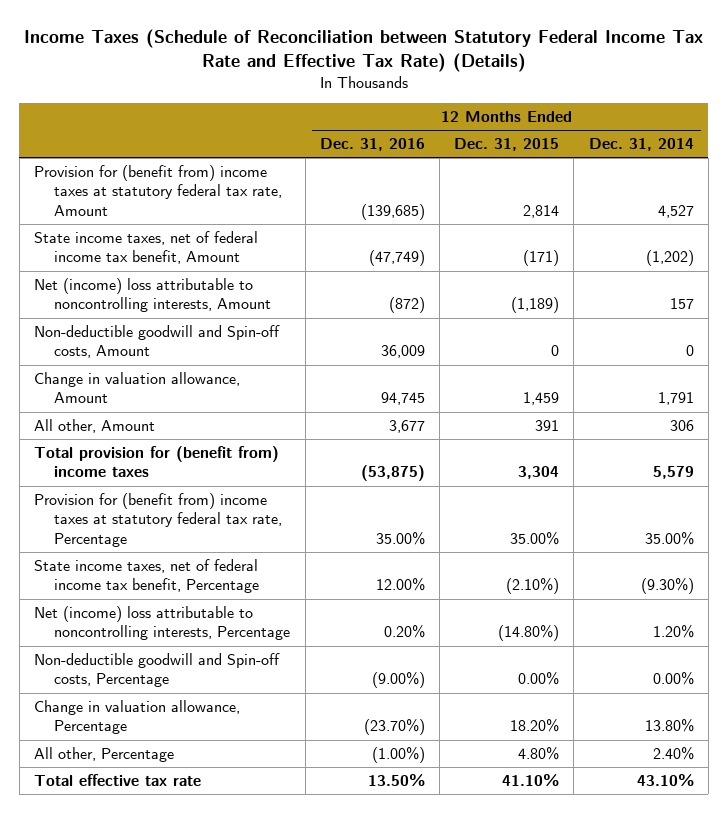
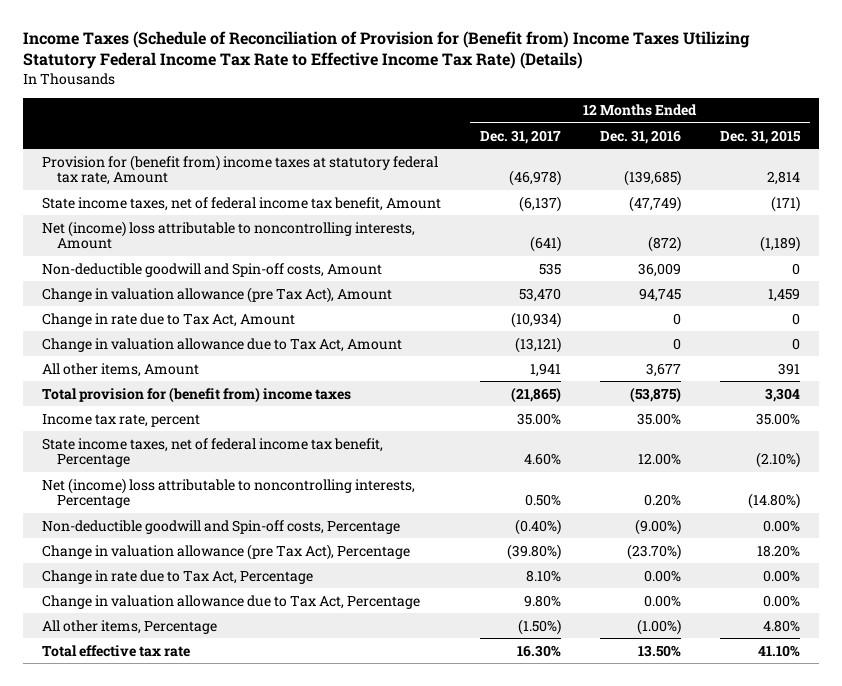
[23,29,703,72] Income Taxes (Schedule of Reconciliation between Statutory Federal Income Tax Rate and Effective Tax Rate) (Details) -> [22,30,750,70] Income Taxes (Schedule of Reconciliation of Provision for (Benefit from) Income Taxes Utilizing Statutory Federal Income Tax Rate to Effective Income Tax Rate) (Details)
[588,138,694,152] Dec. 31, 2014 -> none
none -> [480,129,562,144] Dec. 31, 2017
[34,371,241,404] Change in valuation allowance, Amount -> [42,286,393,303] Change in valuation allowance (pre Tax Act), Amount
none -> [42,312,296,327] Change in rate due to Tax Act, Amount
none -> [42,337,403,352] Change in valuation allowance due to Tax Act, Amount
[34,418,156,433] All other, Amount -> [42,362,200,377] All other items, Amount
[34,492,283,547] Provision for (benefit from) income taxes at statutory federal tax rate, Percentage -> [42,413,201,427] Income tax rate, percent
[34,699,241,735] Change in valuation allowance, Percentage -> [42,543,411,560] Change in valuation allowance (pre Tax Act), Percentage
none -> [42,569,314,584] Change in rate due to Tax Act, Percentage
none -> [42,594,421,609] Change in valuation allowance due to Tax Act, Percentage
[34,746,175,762] All other, Percentage -> [42,619,218,634] All other items, Percentage

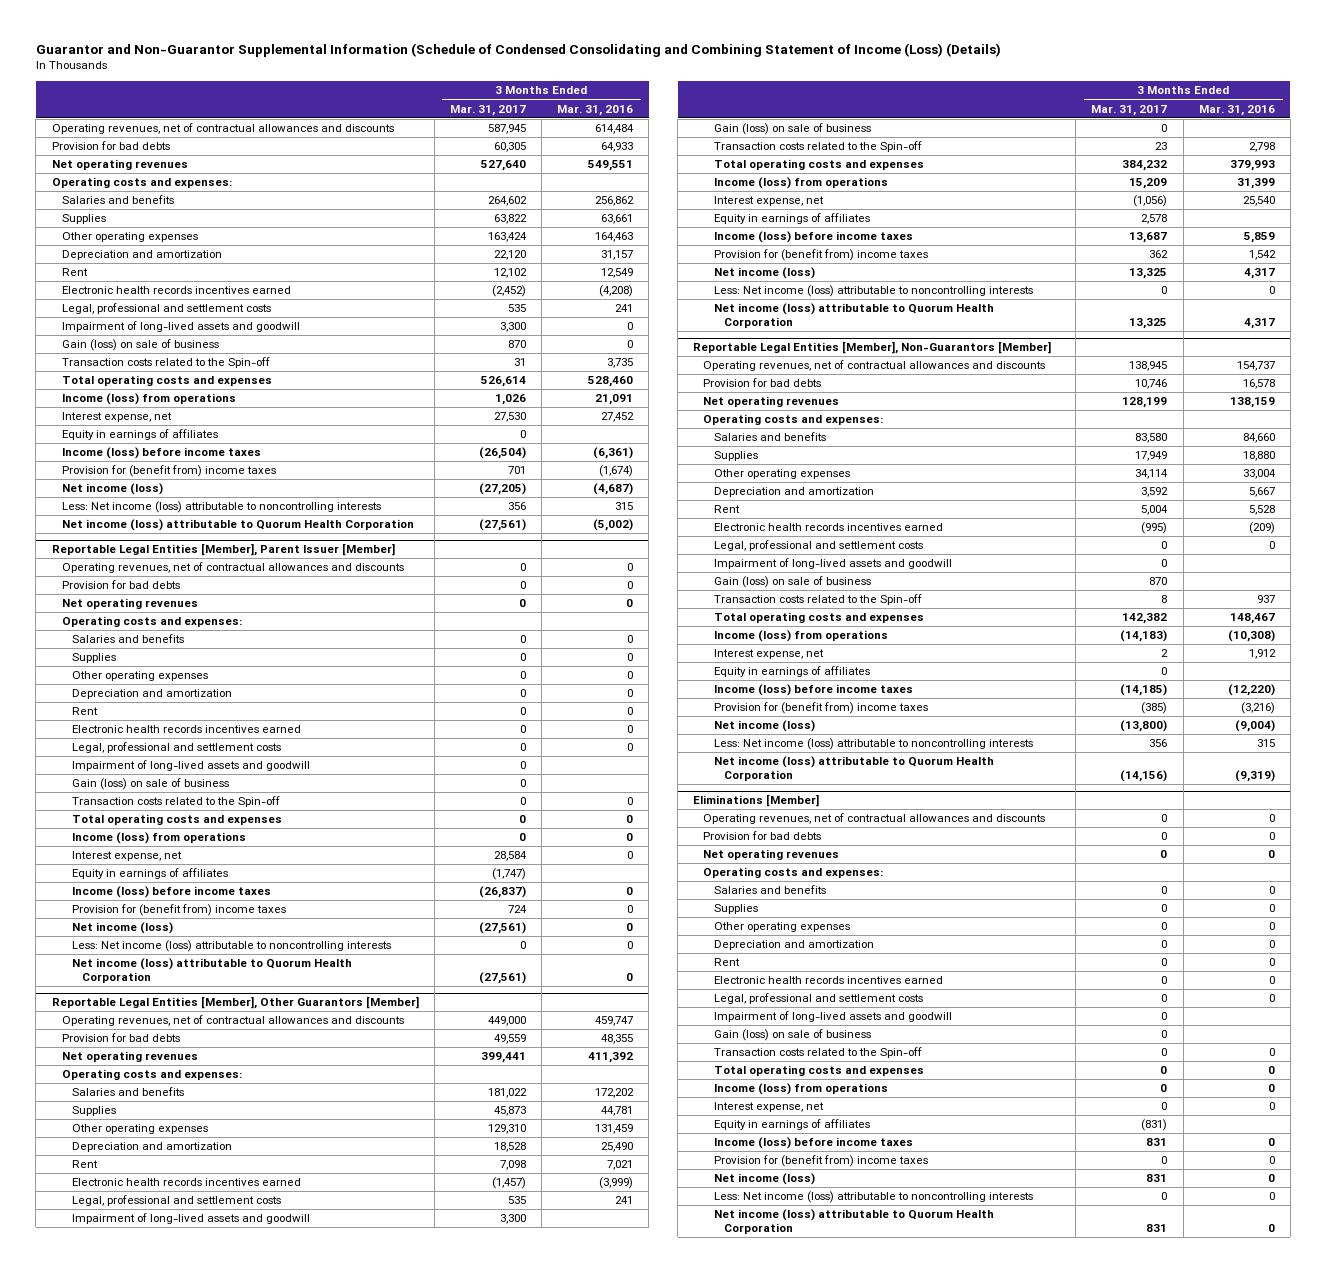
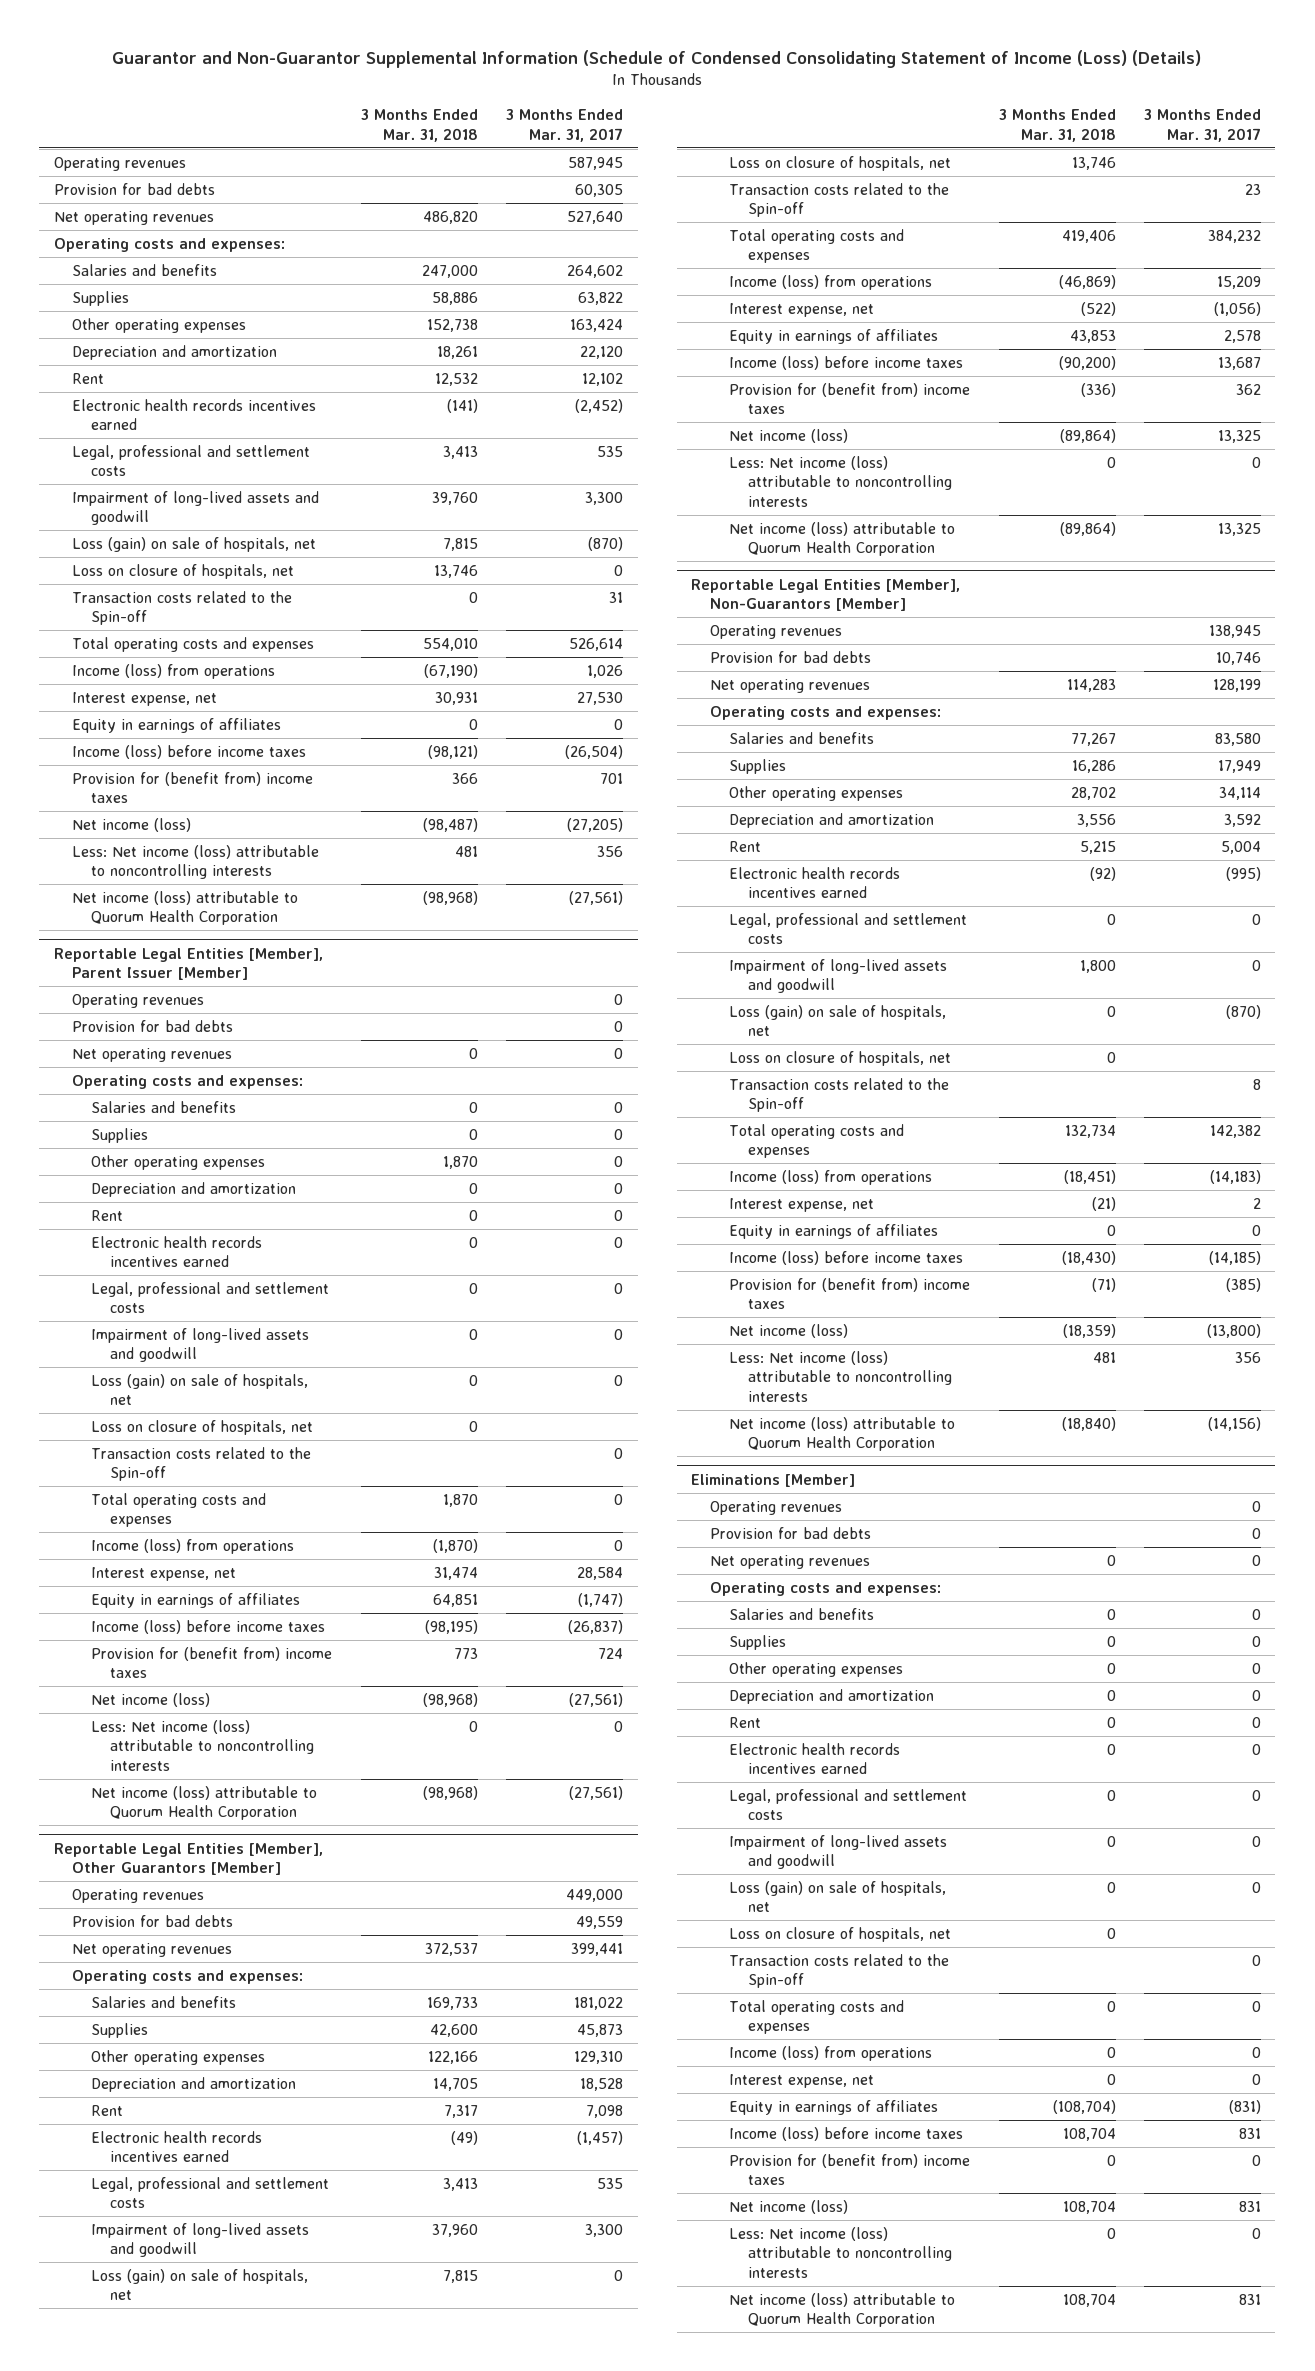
[35,42,1001,57] Guarantor and Non-Guarantor Supplemental Information (Schedule of Condensed Consolidating and Combining Statement of Income (Loss) (Details) -> [112,49,1202,68] Guarantor and Non-Guarantor Supplemental Information (Schedule of Condensed Consolidating Statement of Income (Loss) (Details)
[557,104,634,116] Mar. 31, 2016 -> none
none -> [360,108,478,142] 3 Months Ended Mar. 31, 2018
[51,123,394,135] Operating revenues, net of contractual allowances and discounts -> [53,156,186,171] Operating revenues
[61,339,219,352] Gain (loss) on sale of business -> [72,536,317,552] Loss (gain) on sale of hospitals, net
[507,340,526,349] 870 -> [588,536,624,551] (870)
none -> [72,563,295,579] Loss on closure of hospitals, net
[61,562,404,574] Operating revenues, net of contractual allowances and discounts -> [72,993,205,1008] Operating revenues
[72,778,230,791] Gain (loss) on sale of business -> [91,1373,309,1406] Loss (gain) on sale of hospitals, net
none -> [91,1419,314,1435] Loss on closure of hospitals, net
[61,1015,404,1027] Operating revenues, net of contractual allowances and discounts -> [72,1888,205,1903] Operating revenues
[713,123,871,136] Gain (loss) on sale of business -> [91,2268,309,2301] Loss (gain) on sale of hospitals, net
none -> [729,155,952,171] Loss on closure of hospitals, net
[703,360,1046,372] Operating revenues, net of contractual allowances and discounts -> [710,624,843,639] Operating revenues
[713,576,871,589] Gain (loss) on sale of business -> [729,1004,947,1037] Loss (gain) on sale of hospitals, net
[1149,577,1168,586] 870 -> [1226,1004,1262,1019] (870)
none -> [729,1050,952,1066] Loss on closure of hospitals, net
[703,813,1046,825] Operating revenues, net of contractual allowances and discounts -> [710,1500,843,1515] Operating revenues
[713,1029,871,1042] Gain (loss) on sale of business -> [729,1880,947,1913] Loss (gain) on sale of hospitals, net
none -> [729,1926,952,1942] Loss on closure of hospitals, net

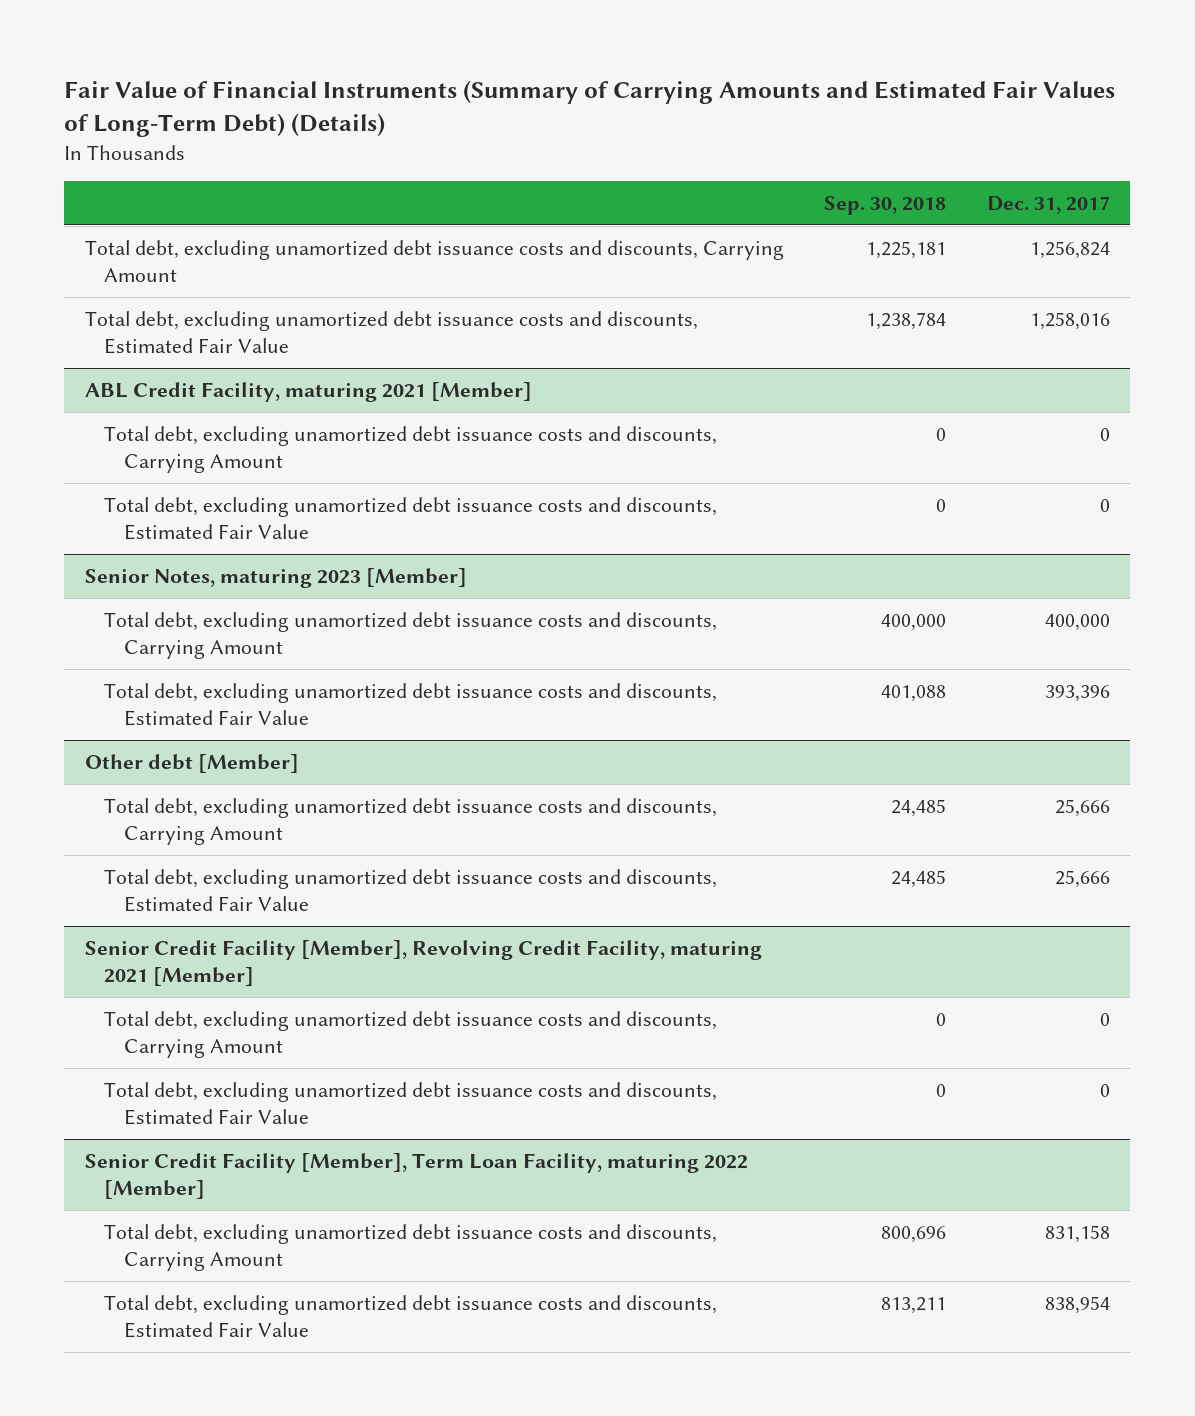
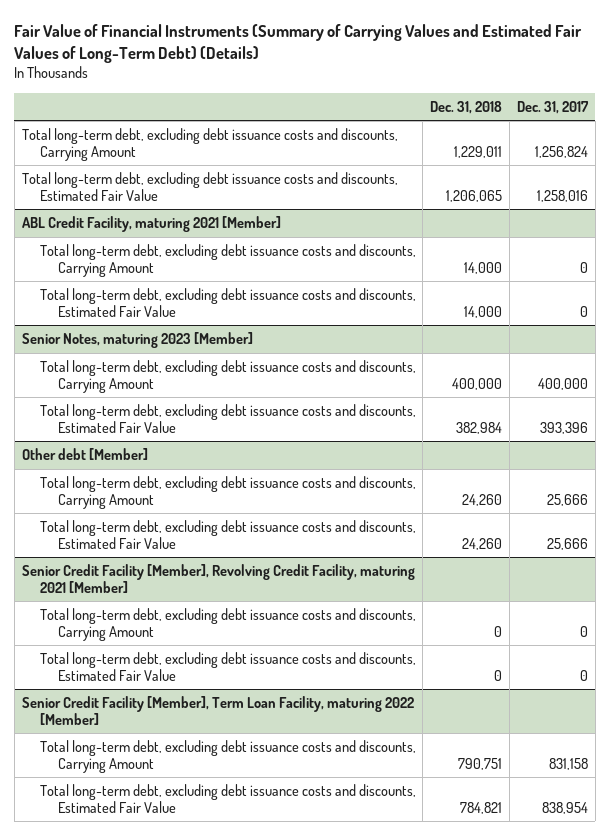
[64,79,1116,137] Fair Value of Financial Instruments (Summary of Carrying Amounts and Estimated Fair Values of Long-Term Debt) (Details) -> [14,23,583,63] Fair Value of Financial Instruments (Summary of Carrying Values and Estimated Fair Values of Long-Term Debt) (Details)
[824,195,947,215] Sep. 30, 2018 -> none
none -> [430,100,503,114] Dec. 31, 2018
[84,239,784,282] Total debt, excluding unamortized debt issuance costs and discounts, Carrying Amount -> [21,128,398,161] Total long-term debt, excluding debt issuance costs and discounts, Carrying Amount
[84,310,698,354] Total debt, excluding unamortized debt issuance costs and discounts, Estimated Fair Value -> [21,172,398,201] Total long-term debt, excluding debt issuance costs and discounts, Estimated Fair Value
[104,425,718,473] Total debt, excluding unamortized debt issuance costs and discounts, Carrying Amount -> [39,244,416,277] Total long-term debt, excluding debt issuance costs and discounts, Carrying Amount
[104,496,718,540] Total debt, excluding unamortized debt issuance costs and discounts, Estimated Fair Value -> [39,288,416,317] Total long-term debt, excluding debt issuance costs and discounts, Estimated Fair Value
[104,611,718,659] Total debt, excluding unamortized debt issuance costs and discounts, Carrying Amount -> [39,360,416,393] Total long-term debt, excluding debt issuance costs and discounts, Carrying Amount
[104,682,718,726] Total debt, excluding unamortized debt issuance costs and discounts, Estimated Fair Value -> [39,404,416,433] Total long-term debt, excluding debt issuance costs and discounts, Estimated Fair Value
[104,797,718,845] Total debt, excluding unamortized debt issuance costs and discounts, Carrying Amount -> [39,476,416,509] Total long-term debt, excluding debt issuance costs and discounts, Carrying Amount
[104,868,718,912] Total debt, excluding unamortized debt issuance costs and discounts, Estimated Fair Value -> [39,520,416,549] Total long-term debt, excluding debt issuance costs and discounts, Estimated Fair Value
[104,1010,718,1058] Total debt, excluding unamortized debt issuance costs and discounts, Carrying Amount -> [39,608,416,641] Total long-term debt, excluding debt issuance costs and discounts, Carrying Amount
[104,1081,718,1125] Total debt, excluding unamortized debt issuance costs and discounts, Estimated Fair Value -> [39,652,416,681] Total long-term debt, excluding debt issuance costs and discounts, Estimated Fair Value
[104,1223,718,1271] Total debt, excluding unamortized debt issuance costs and discounts, Carrying Amount -> [39,740,416,773] Total long-term debt, excluding debt issuance costs and discounts, Carrying Amount
[104,1294,718,1338] Total debt, excluding unamortized debt issuance costs and discounts, Estimated Fair Value -> [39,784,416,813] Total long-term debt, excluding debt issuance costs and discounts, Estimated Fair Value

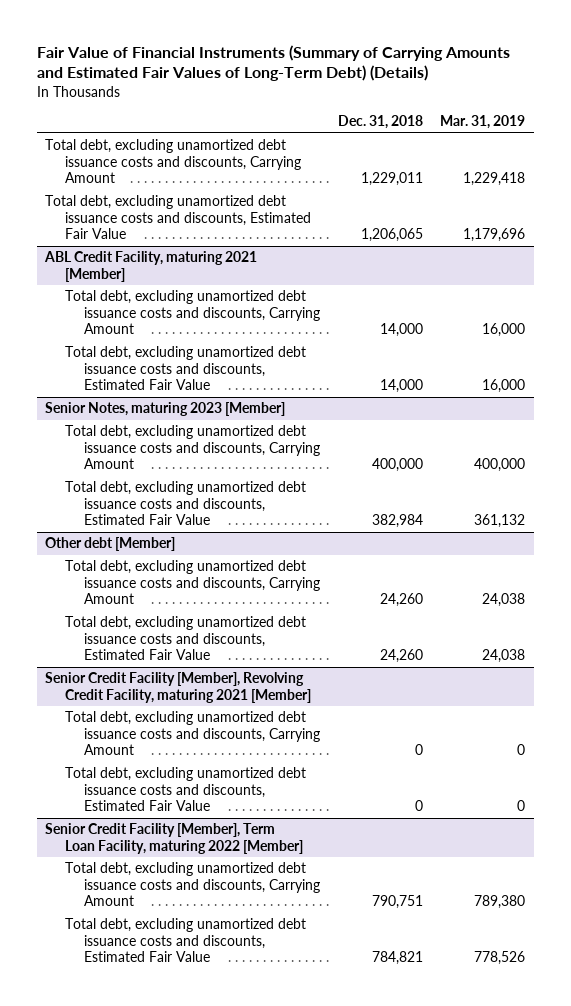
[14,23,583,63] Fair Value of Financial Instruments (Summary of Carrying Values and Estimated Fair Values of Long-Term Debt) (Details) -> [36,44,510,82] Fair Value of Financial Instruments (Summary of Carrying Amounts and Estimated Fair Values of Long-Term Debt) (Details)
[517,100,590,114] Dec. 31, 2017 -> none
none -> [440,115,526,130] Mar. 31, 2019
[21,128,398,161] Total long-term debt, excluding debt issuance costs and discounts, Carrying Amount -> [45,139,301,184] Total debt, excluding unamortized debt issuance costs and discounts, Carrying Amount
[21,172,398,201] Total long-term debt, excluding debt issuance costs and discounts, Estimated Fair Value -> [45,195,311,240] Total debt, excluding unamortized debt issuance costs and discounts, Estimated Fair Value
[39,244,416,277] Total long-term debt, excluding debt issuance costs and discounts, Carrying Amount -> [64,290,321,335] Total debt, excluding unamortized debt issuance costs and discounts, Carrying Amount
[39,288,416,317] Total long-term debt, excluding debt issuance costs and discounts, Estimated Fair Value -> [64,346,306,391] Total debt, excluding unamortized debt issuance costs and discounts, Estimated Fair Value
[39,360,416,393] Total long-term debt, excluding debt issuance costs and discounts, Carrying Amount -> [64,425,321,470] Total debt, excluding unamortized debt issuance costs and discounts, Carrying Amount
[39,404,416,433] Total long-term debt, excluding debt issuance costs and discounts, Estimated Fair Value -> [64,481,306,526] Total debt, excluding unamortized debt issuance costs and discounts, Estimated Fair Value
[39,476,416,509] Total long-term debt, excluding debt issuance costs and discounts, Carrying Amount -> [64,560,321,605] Total debt, excluding unamortized debt issuance costs and discounts, Carrying Amount
[39,520,416,549] Total long-term debt, excluding debt issuance costs and discounts, Estimated Fair Value -> [64,616,306,661] Total debt, excluding unamortized debt issuance costs and discounts, Estimated Fair Value
[39,608,416,641] Total long-term debt, excluding debt issuance costs and discounts, Carrying Amount -> [64,711,321,756] Total debt, excluding unamortized debt issuance costs and discounts, Carrying Amount
[39,652,416,681] Total long-term debt, excluding debt issuance costs and discounts, Estimated Fair Value -> [64,767,306,812] Total debt, excluding unamortized debt issuance costs and discounts, Estimated Fair Value
[39,740,416,773] Total long-term debt, excluding debt issuance costs and discounts, Carrying Amount -> [64,862,321,907] Total debt, excluding unamortized debt issuance costs and discounts, Carrying Amount
[39,784,416,813] Total long-term debt, excluding debt issuance costs and discounts, Estimated Fair Value -> [64,918,306,963] Total debt, excluding unamortized debt issuance costs and discounts, Estimated Fair Value

